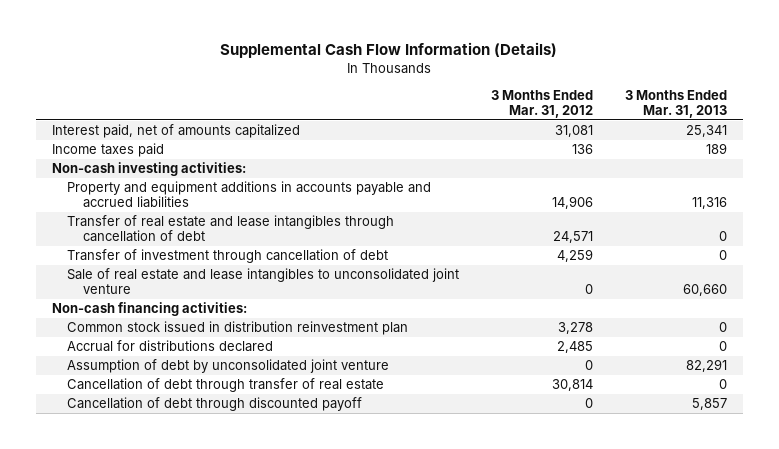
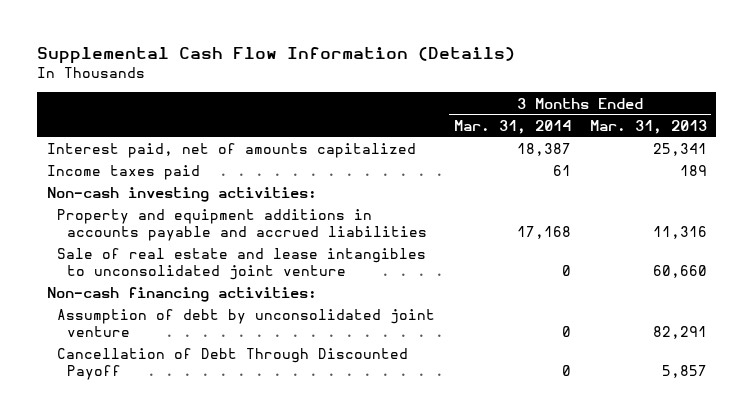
[491,89,594,118] 3 Months Ended Mar. 31, 2012 -> none
none -> [453,120,571,135] Mar. 31, 2014
[67,215,395,243] Transfer of real estate and lease intangibles through cancellation of debt -> none
[67,249,389,264] Transfer of investment through cancellation of debt -> none
[67,321,409,336] Common stock issued in distribution reinvestment plan -> none
[67,340,274,353] Accrual for distributions declared -> none
[67,378,385,393] Cancellation of debt through transfer of real estate -> none
[67,397,363,412] Cancellation of debt through discounted payoff -> [57,348,409,381] Cancellation of Debt Through Discounted Payoff

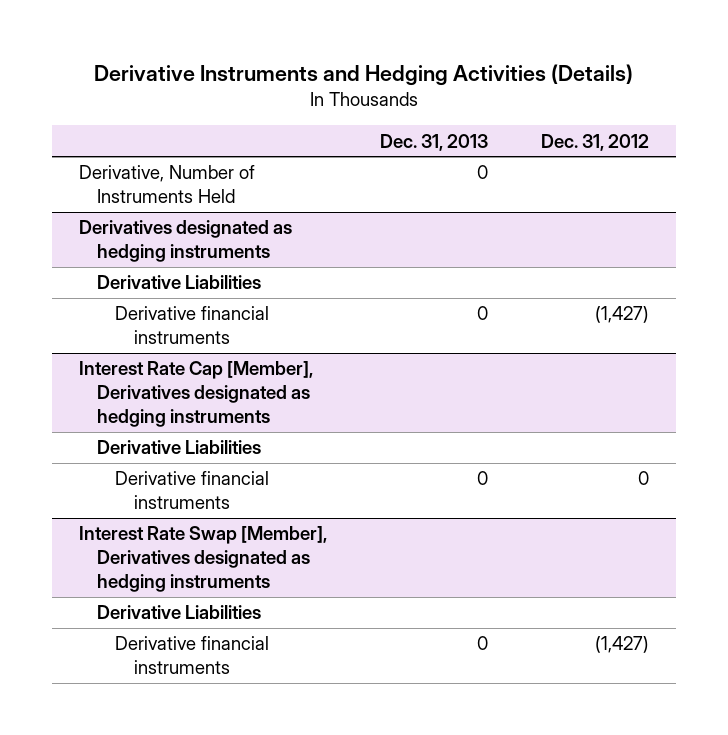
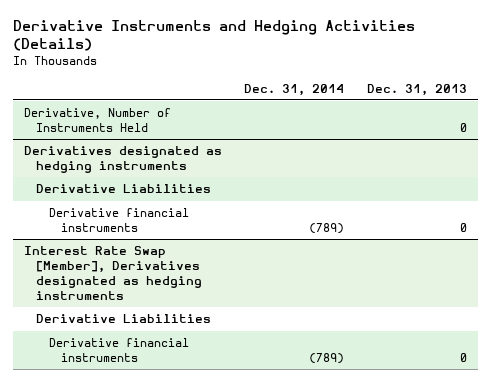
[541,133,650,151] Dec. 31, 2012 -> none
none -> [244,83,345,96] Dec. 31, 2014
[78,361,313,427] Interest Rate Cap [Member], Derivatives designated as hedging instruments -> none
[97,440,262,455] Derivative Liabilities -> none
[115,471,270,510] Derivative financial instruments -> none

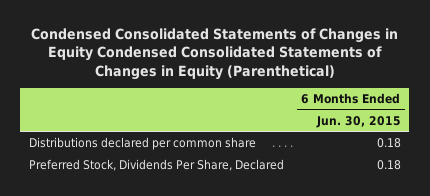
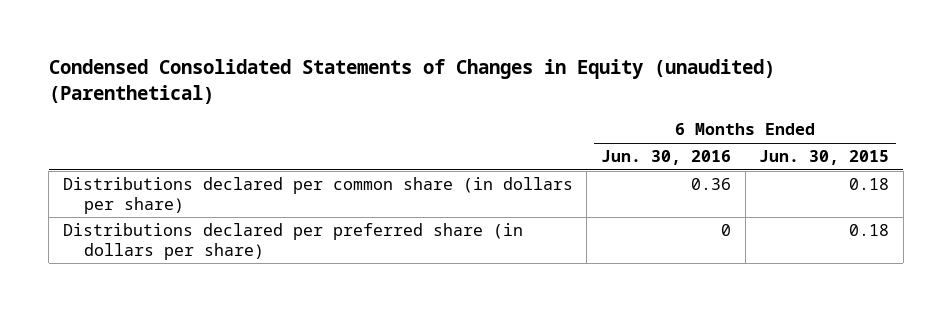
[30,27,398,80] Condensed Consolidated Statements of Changes in Equity Condensed Consolidated Statements of Changes in Equity (Parenthetical) -> [48,59,775,104] Condensed Consolidated Statements of Changes in Equity (unaudited) (Parenthetical)
none -> [600,150,731,166] Jun. 30, 2016
[29,137,257,151] Distributions declared per common share -> [62,177,573,214] Distributions declared per common share (in dollars per share)
[29,159,285,172] Preferred Stock, Dividends Per Share, Declared -> [62,223,523,260] Distributions declared per preferred share (in dollars per share)

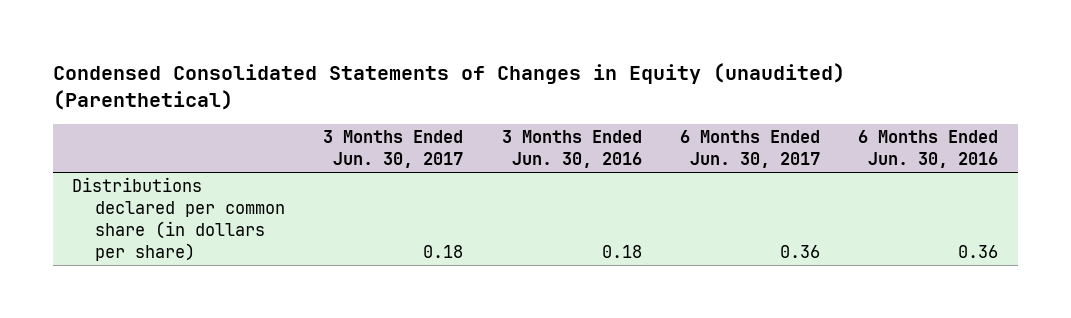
[759,150,890,166] Jun. 30, 2015 -> none
none -> [323,130,464,169] 3 Months Ended Jun. 30, 2017
none -> [501,130,642,169] 3 Months Ended Jun. 30, 2016
none -> [680,130,821,169] 6 Months Ended Jun. 30, 2017
[62,223,523,260] Distributions declared per preferred share (in dollars per share) -> none

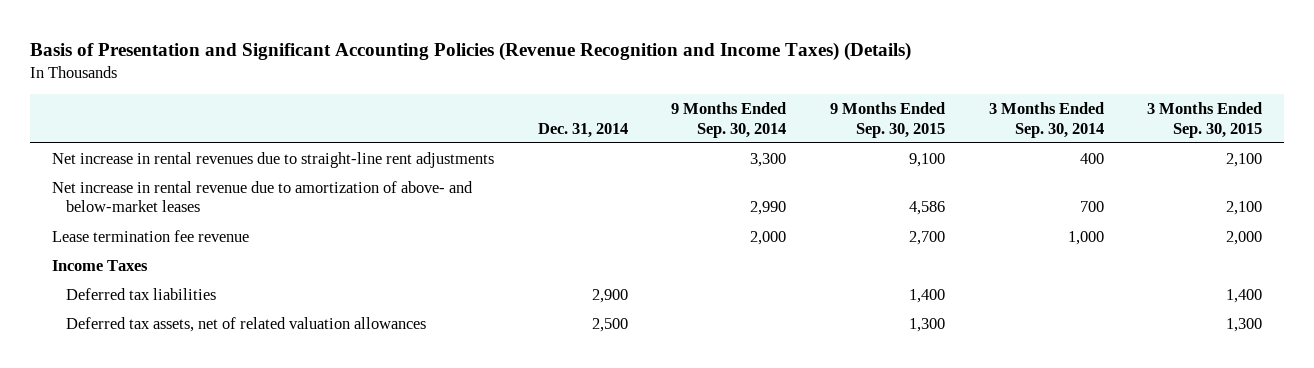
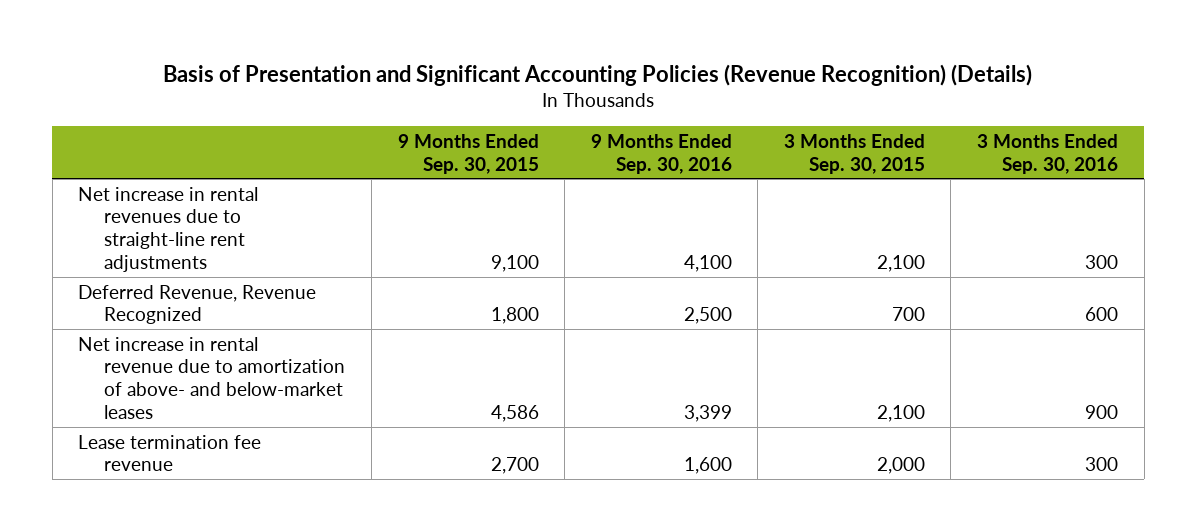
[30,41,912,61] Basis of Presentation and Significant Accounting Policies (Revenue Recognition and Income Taxes) (Details) -> [163,63,1033,86] Basis of Presentation and Significant Accounting Policies (Revenue Recognition) (Details)
[537,122,628,138] Dec. 31, 2014 -> none
[671,102,787,138] 9 Months Ended Sep. 30, 2014 -> none
[988,102,1104,138] 3 Months Ended Sep. 30, 2014 -> none
none -> [590,133,732,174] 9 Months Ended Sep. 30, 2016
none -> [977,133,1119,174] 3 Months Ended Sep. 30, 2016
none -> [78,284,317,325] Deferred Revenue, Revenue Recognized
[52,259,149,271] Income Taxes -> none
[66,287,217,300] Deferred tax liabilities -> none
[66,316,427,332] Deferred tax assets, net of related valuation allowances -> none

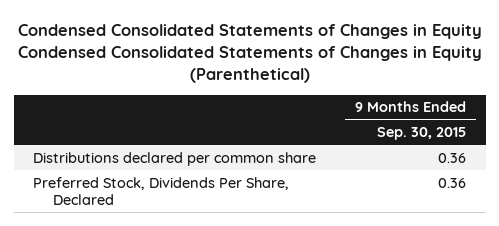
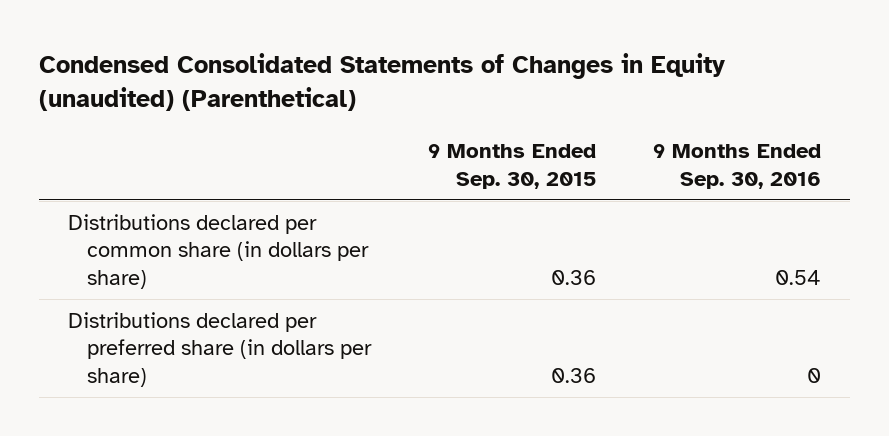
[17,23,482,84] Condensed Consolidated Statements of Changes in Equity Condensed Consolidated Statements of Changes in Equity (Parenthetical) -> [39,53,726,112] Condensed Consolidated Statements of Changes in Equity (unaudited) (Parenthetical)
none -> [653,144,822,189] 9 Months Ended Sep. 30, 2016
[33,151,317,166] Distributions declared per common share -> [67,213,369,289] Distributions declared per common share (in dollars per share)
[33,176,290,205] Preferred Stock, Dividends Per Share, Declared -> [67,311,372,387] Distributions declared per preferred share (in dollars per share)

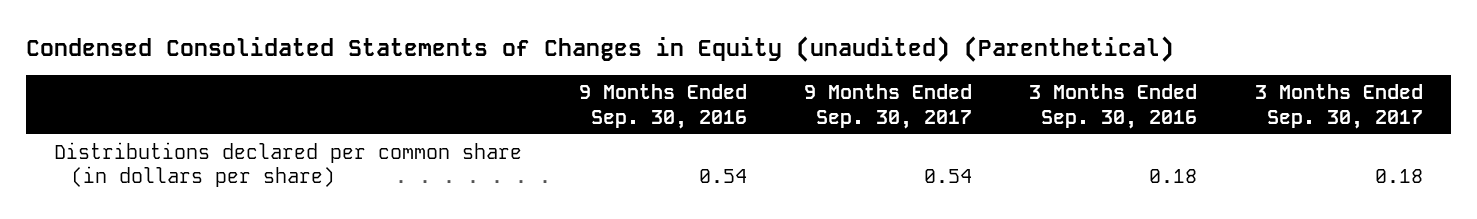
[428,144,597,189] 9 Months Ended Sep. 30, 2015 -> none
none -> [804,84,973,129] 9 Months Ended Sep. 30, 2017
none -> [1029,84,1198,129] 3 Months Ended Sep. 30, 2016
none -> [1254,84,1423,129] 3 Months Ended Sep. 30, 2017
[67,311,372,387] Distributions declared per preferred share (in dollars per share) -> none

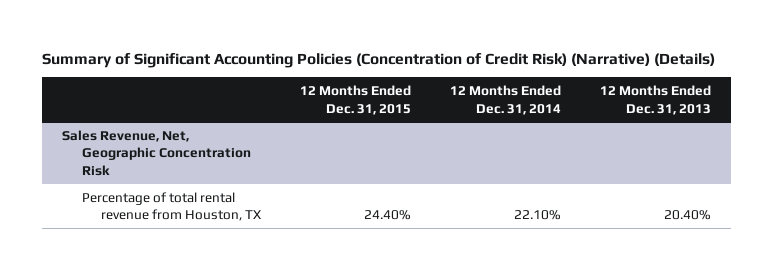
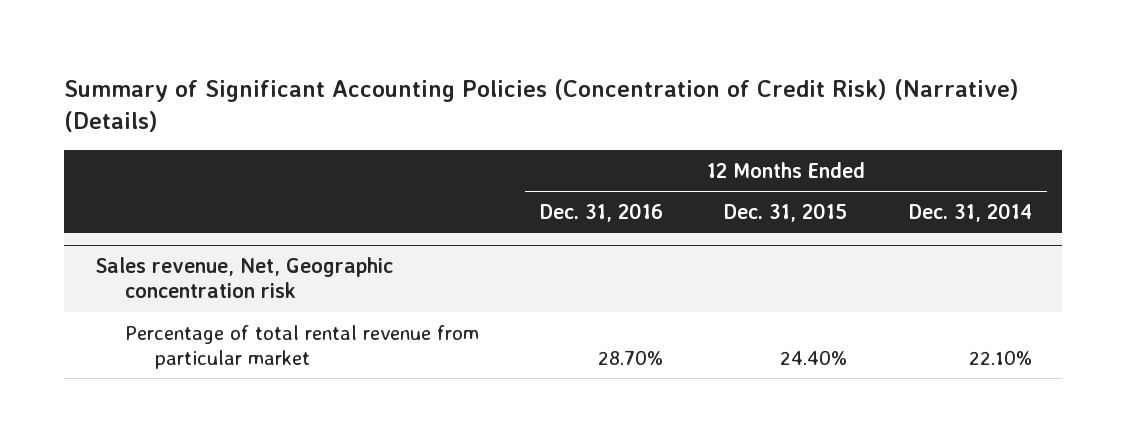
[600,85,712,115] 12 Months Ended Dec. 31, 2013 -> none
none -> [540,202,664,222] Dec. 31, 2016
[61,129,251,176] Sales Revenue, Net, Geographic Concentration Risk -> [94,257,393,299] Sales revenue, Net, Geographic concentration risk
[81,191,263,222] Percentage of total rental revenue from Houston, TX -> [124,324,479,369] Percentage of total rental revenue from particular market

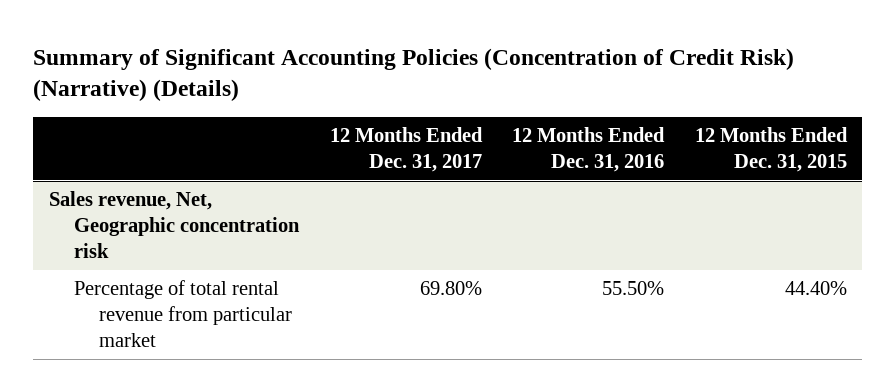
[908,202,1032,222] Dec. 31, 2014 -> none
none -> [329,126,483,172] 12 Months Ended Dec. 31, 2017
[598,349,664,365] 28.70% -> [602,280,665,295] 55.50%
[780,349,848,365] 24.40% -> [784,280,847,295] 44.40%

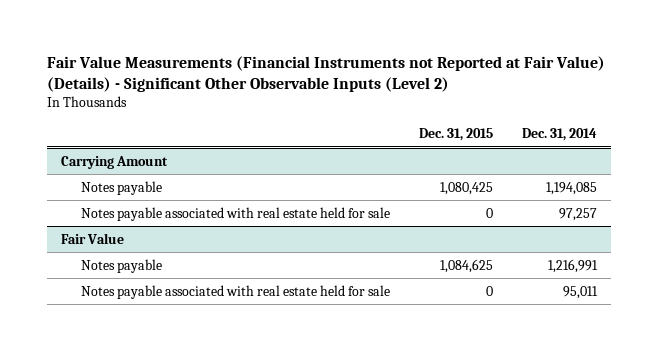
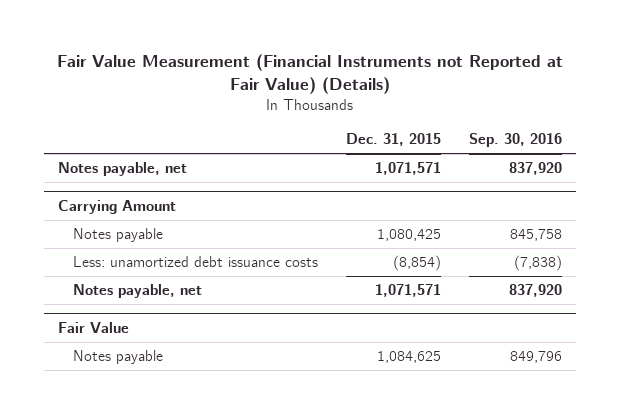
[46,55,605,92] Fair Value Measurements (Financial Instruments not Reported at Fair Value) (Details) - Significant Other Observable Inputs (Level 2) -> [56,53,563,94] Fair Value Measurement (Financial Instruments not Reported at Fair Value) (Details)
[521,128,597,142] Dec. 31, 2014 -> none
none -> [469,133,563,148] Sep. 30, 2016
none -> [57,162,187,177] Notes payable, net
[81,206,391,221] Notes payable associated with real estate held for sale -> none
none -> [72,256,318,268] Less: unamortized debt issuance costs
none -> [72,284,202,299] Notes payable, net
[81,284,391,299] Notes payable associated with real estate held for sale -> none

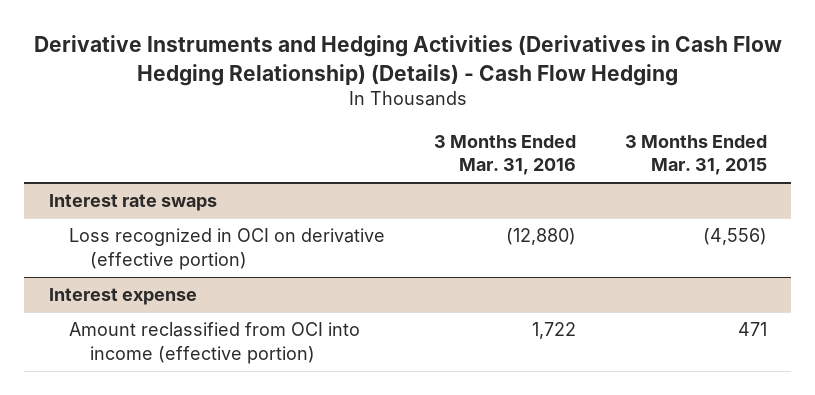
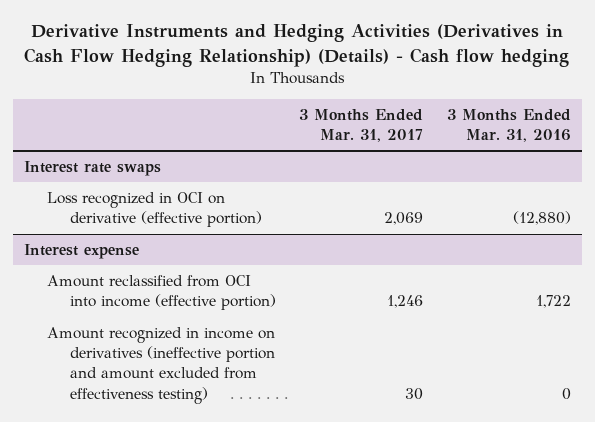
[33,35,782,86] Derivative Instruments and Hedging Activities (Derivatives in Cash Flow Hedging Relationship) (Details) - Cash Flow Hedging -> [24,24,570,67] Derivative Instruments and Hedging Activities (Derivatives in Cash Flow Hedging Relationship) (Details) - Cash flow hedging
[624,134,767,176] 3 Months Ended Mar. 31, 2015 -> none
none -> [299,108,424,142] 3 Months Ended Mar. 31, 2017
none -> [47,327,276,404] Amount recognized in income on derivatives (ineffective portion and amount excluded from effectiveness testing)

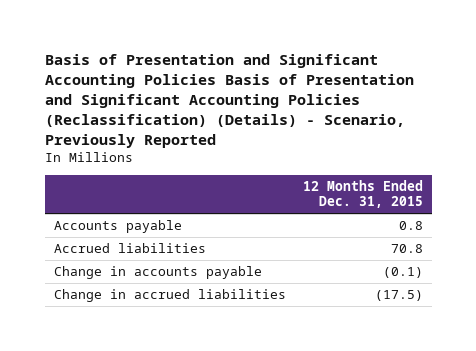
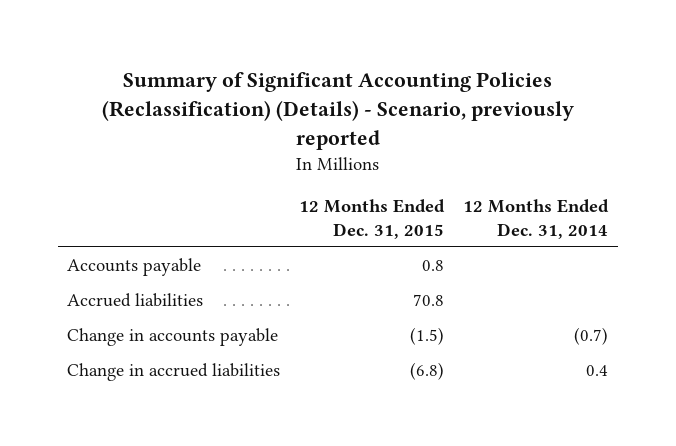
[44,53,414,148] Basis of Presentation and Significant Accounting Policies Basis of Presentation and Significant Accounting Policies (Reclassification) (Details) - Scenario, Previously Reported -> [101,71,574,150] Summary of Significant Accounting Policies (Reclassification) (Details) - Scenario, previously reported
none -> [463,199,610,239] 12 Months Ended Dec. 31, 2014
[382,267,423,279] (0.1) -> [410,327,445,346] (1.5)
[374,290,423,302] (17.5) -> [410,362,445,381] (6.8)

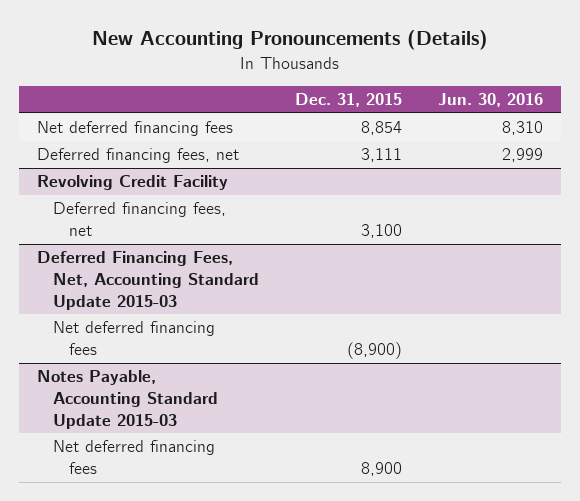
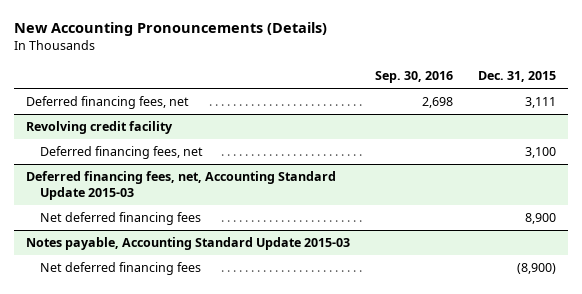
[438,93,544,108] Jun. 30, 2016 -> none
none -> [374,71,453,84] Sep. 30, 2016
[36,121,233,137] Net deferred financing fees -> none
[36,175,228,191] Revolving Credit Facility -> [25,121,173,135] Revolving credit facility
[52,321,215,356] Net deferred financing fees -> none
[36,370,218,429] Notes Payable, Accounting Standard Update 2015-03 -> none
[36,251,259,310] Deferred Financing Fees, Net, Accounting Standard Update 2015-03 -> [25,171,336,200] Deferred financing fees, net, Accounting Standard Update 2015-03
none -> [25,237,350,251] Notes payable, Accounting Standard Update 2015-03
none -> [40,262,202,276] Net deferred financing fees

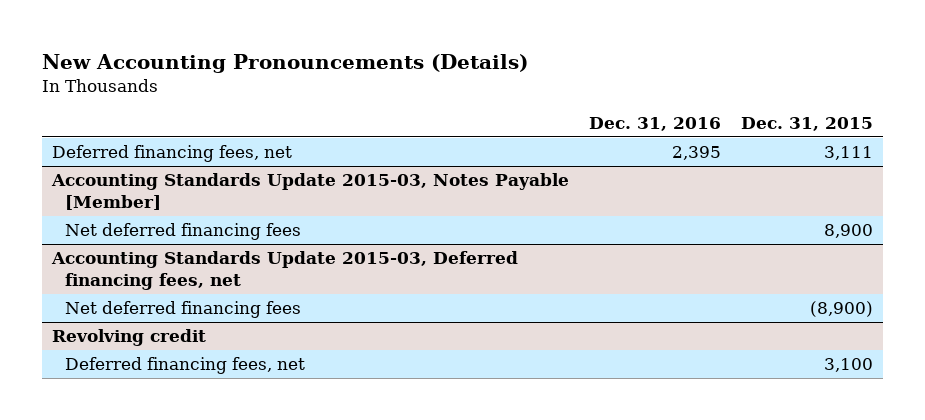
[374,71,453,84] Sep. 30, 2016 -> none
none -> [589,116,722,131] Dec. 31, 2016
[25,121,173,135] Revolving credit facility -> none
[40,146,204,160] Deferred financing fees, net -> none
[25,171,336,200] Deferred financing fees, net, Accounting Standard Update 2015-03 -> none
none -> [51,173,570,211] Accounting Standards Update 2015-03, Notes Payable [Member]
[25,237,350,251] Notes payable, Accounting Standard Update 2015-03 -> none
none -> [51,251,519,291] Accounting Standards Update 2015-03, Deferred financing fees, net
none -> [52,329,207,347] Revolving credit
none -> [65,357,306,375] Deferred financing fees, net

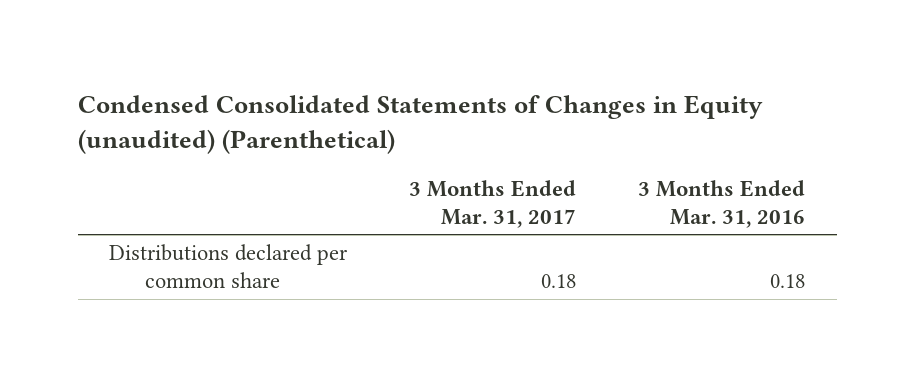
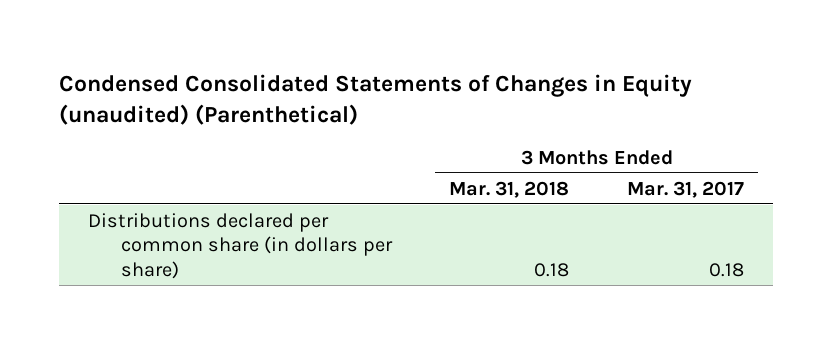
[638,179,806,228] 3 Months Ended Mar. 31, 2016 -> none
none -> [449,180,570,198] Mar. 31, 2018
[108,244,348,289] Distributions declared per common share -> [88,212,393,279] Distributions declared per common share (in dollars per share)

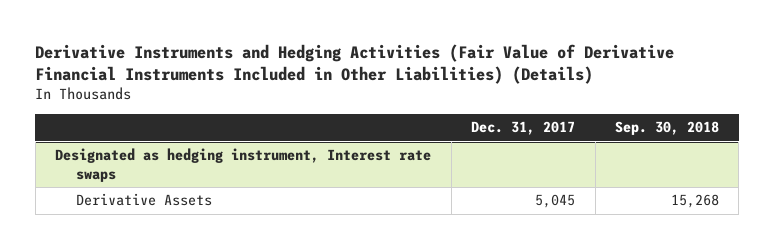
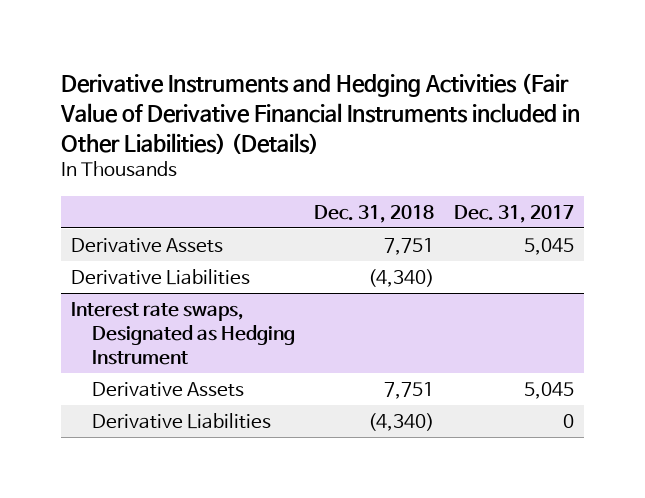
[35,43,675,84] Derivative Instruments and Hedging Activities (Fair Value of Derivative Financial Instruments Included in Other Liabilities) (Details) -> [60,72,581,154] Derivative Instruments and Hedging Activities (Fair Value of Derivative Financial Instruments included in Other Liabilities) (Details)
[614,121,719,136] Sep. 30, 2018 -> none
none -> [314,204,435,223] Dec. 31, 2018
[55,148,432,182] Designated as hedging instrument, Interest rate swaps -> none
none -> [71,268,251,285] Derivative Liabilities
none -> [71,301,295,365] Interest rate swaps, Designated as Hedging Instrument
none -> [91,381,244,397] Derivative Assets
none -> [91,412,271,429] Derivative Liabilities

